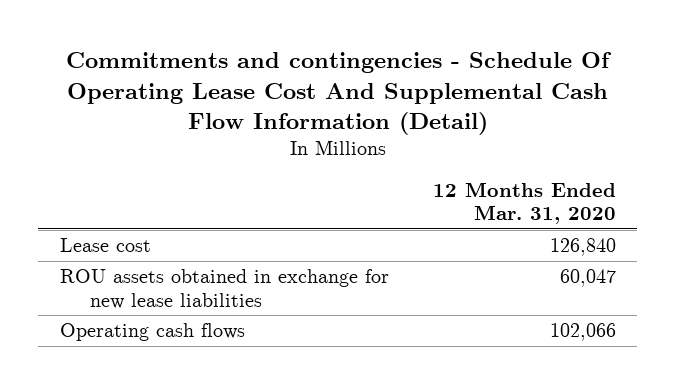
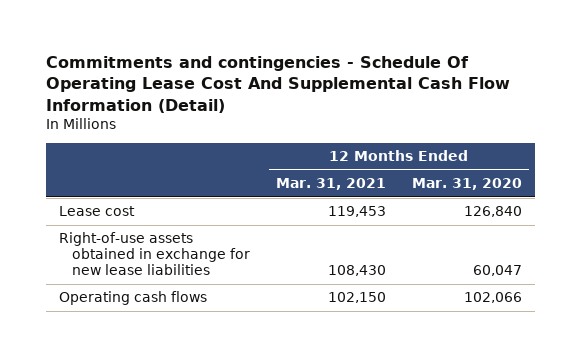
none -> [275,178,386,191] Mar. 31, 2021
[59,269,389,309] ROU assets obtained in exchange for new lease liabilities -> [59,232,250,276] Right-of-use assets obtained in exchange for new lease liabilities

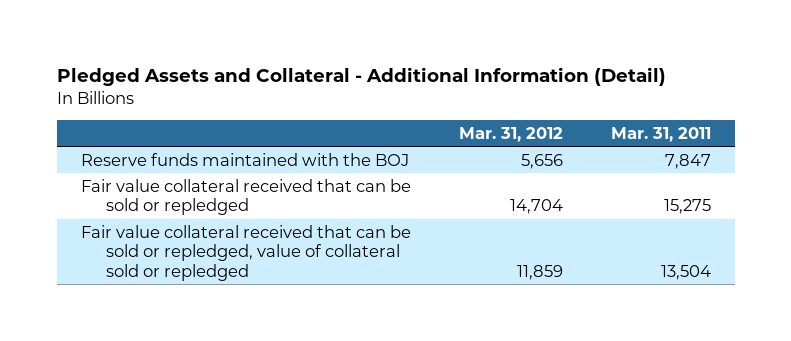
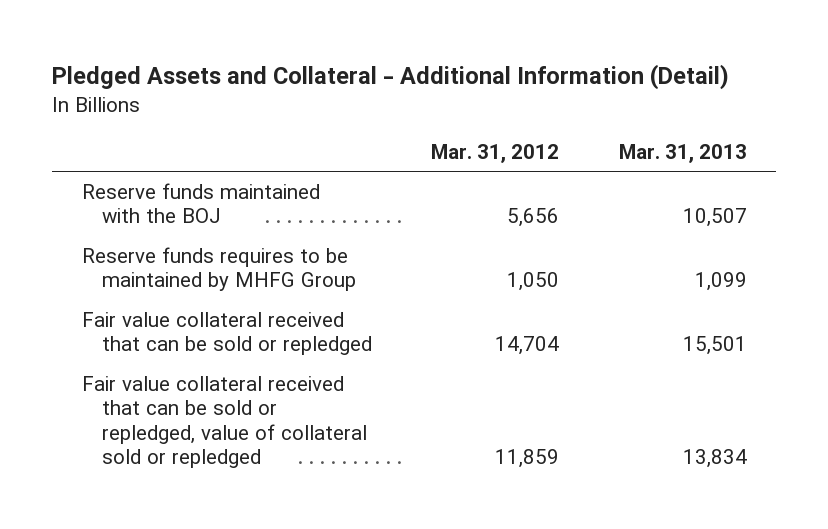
[610,126,711,142] Mar. 31, 2011 -> none
none -> [618,143,747,163] Mar. 31, 2013
none -> [81,246,357,292] Reserve funds requires to be maintained by MHFG Group

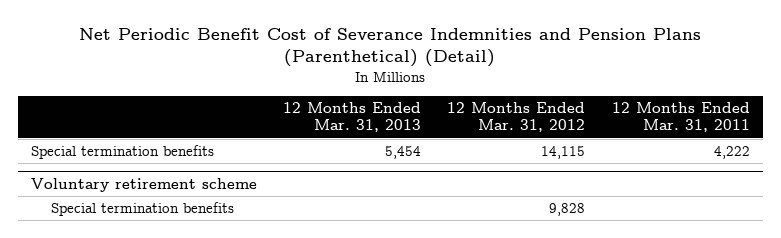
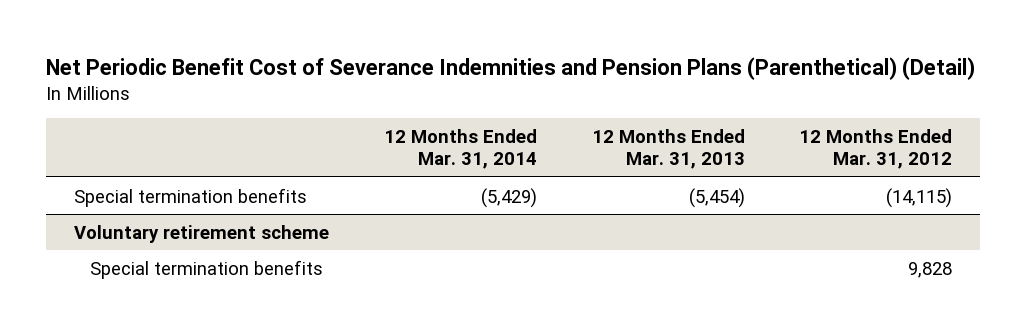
[611,102,750,133] 12 Months Ended Mar. 31, 2011 -> none
none -> [383,129,537,170] 12 Months Ended Mar. 31, 2014
[385,146,422,160] 5,454 -> [688,187,745,208] (5,454)
[541,146,586,160] 14,115 -> [886,187,953,208] (14,115)

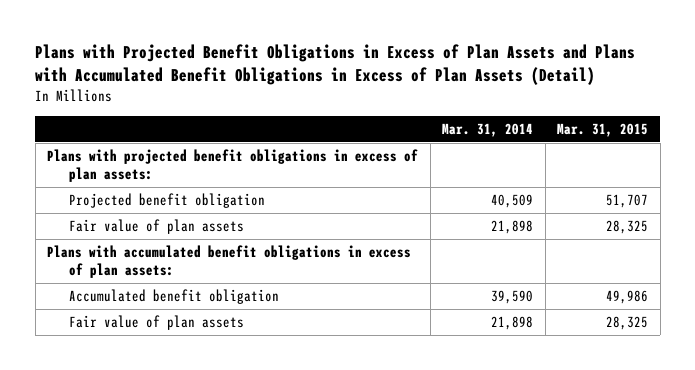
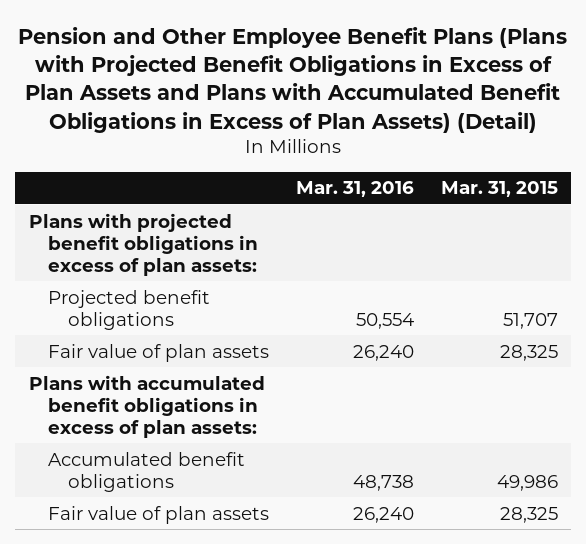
[35,44,636,85] Plans with Projected Benefit Obligations in Excess of Plan Assets and Plans with Accumulated Benefit Obligations in Excess of Plan Assets (Detail) -> [18,26,568,133] Pension and Other Employee Benefit Plans (Plans with Projected Benefit Obligations in Excess of Plan Assets and Plans with Accumulated Benefit Obligations in Excess of Plan Assets) (Detail)
[442,122,534,137] Mar. 31, 2014 -> none
none -> [296,181,415,198] Mar. 31, 2016
[69,193,266,209] Projected benefit obligation -> [48,289,211,330] Projected benefit obligations
[69,289,280,305] Accumulated benefit obligation -> [48,451,246,492] Accumulated benefit obligations

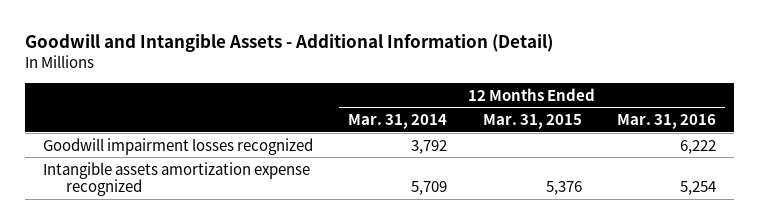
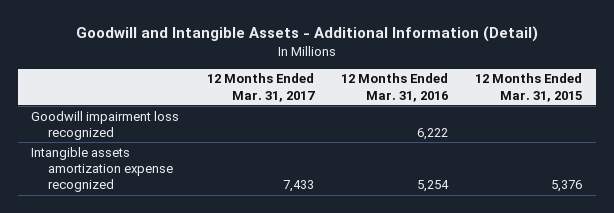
[348,114,448,130] Mar. 31, 2014 -> none
none -> [206,73,315,102] 12 Months Ended Mar. 31, 2017
[42,137,313,155] Goodwill impairment losses recognized -> [31,110,180,140] Goodwill impairment loss recognized

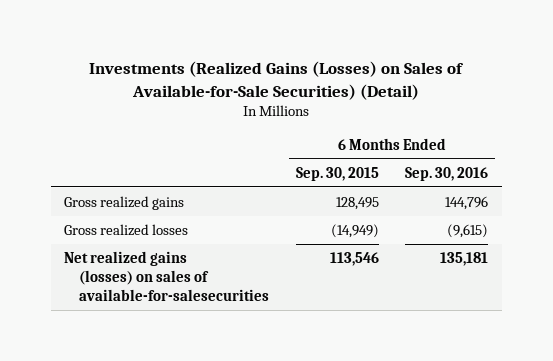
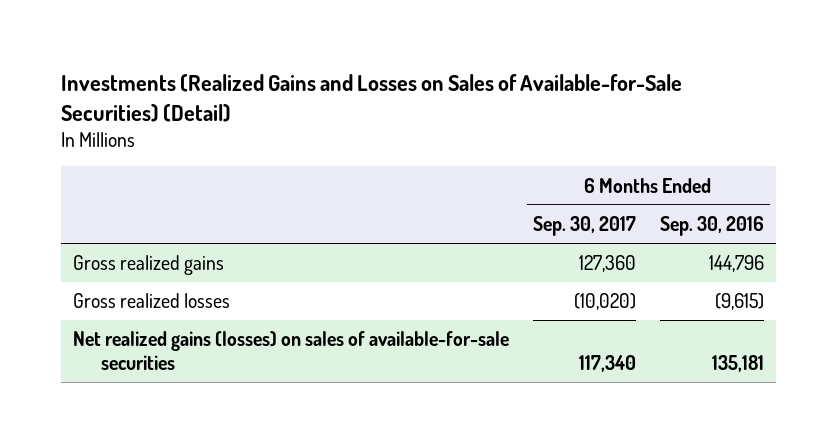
[89,60,465,100] Investments (Realized Gains (Losses) on Sales of Available-for-Sale Securities) (Detail) -> [61,74,683,123] Investments (Realized Gains and Losses on Sales of Available-for-Sale Securities) (Detail)
[295,166,379,181] Sep. 30, 2015 -> none
none -> [532,216,636,237] Sep. 30, 2017
[64,250,270,301] Net realized gains (losses) on sales of available-for-salesecurities -> [73,331,510,370] Net realized gains (losses) on sales of available-for-sale securities

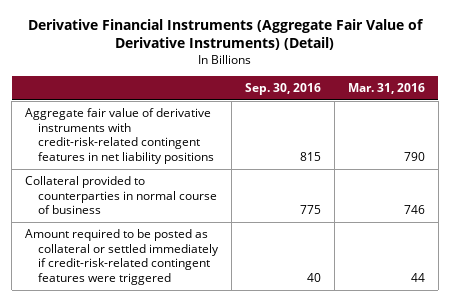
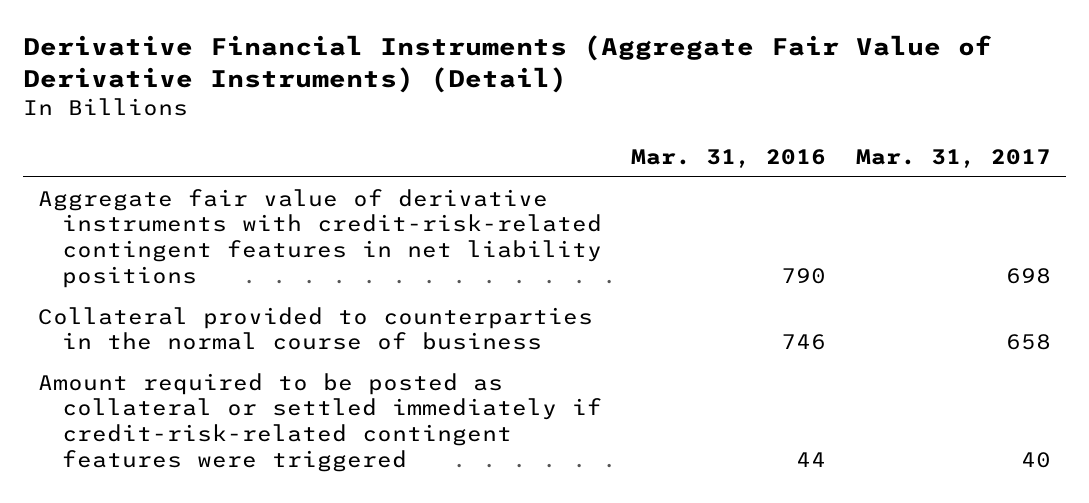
[244,83,321,96] Sep. 30, 2016 -> none
none -> [856,148,1052,168] Mar. 31, 2017
[25,175,217,215] Collateral provided to counterparties in normal course of business -> [37,306,593,351] Collateral provided to counterparties in the normal course of business

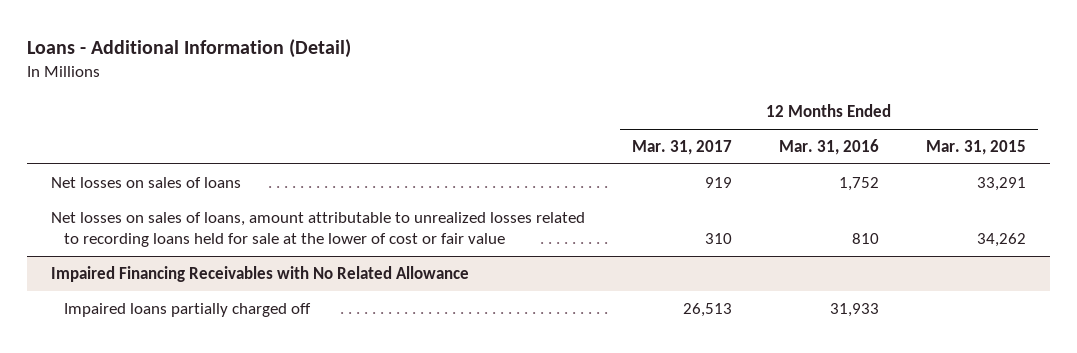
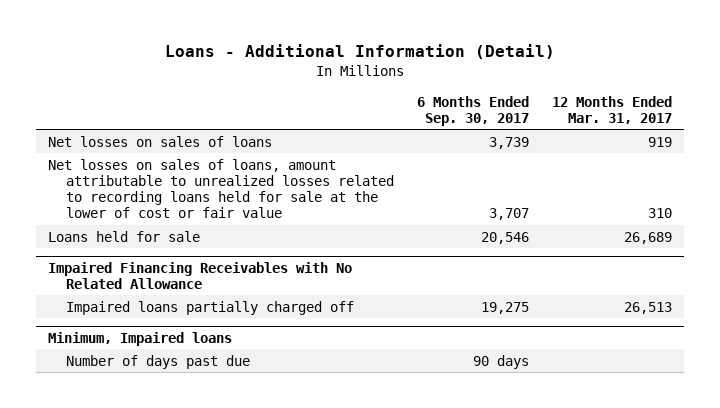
[779,138,880,155] Mar. 31, 2016 -> none
[926,139,1027,155] Mar. 31, 2015 -> none
none -> [417,95,530,126] 6 Months Ended Sep. 30, 2017
none -> [47,230,200,242] Loans held for sale
none -> [47,331,232,346] Minimum, Impaired loans
none -> [66,354,251,369] Number of days past due

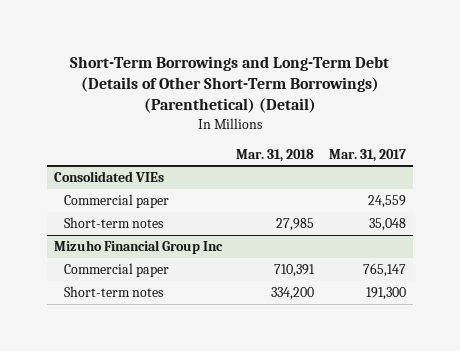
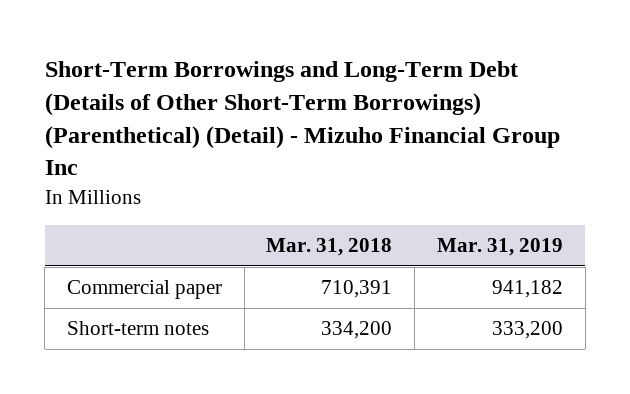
[69,56,389,114] Short-Term Borrowings and Long-Term Debt (Details of Other Short-Term Borrowings) (Parenthetical) (Detail) -> [44,61,560,176] Short-Term Borrowings and Long-Term Debt (Details of Other Short-Term Borrowings) (Parenthetical) (Detail) - Mizuho Financial Group Inc
[328,148,406,162] Mar. 31, 2017 -> none
none -> [436,238,563,257] Mar. 31, 2019
[54,171,165,183] Consolidated VIEs -> none
[63,194,169,209] Commercial paper -> none
[63,217,164,229] Short-term notes -> none
[54,240,224,255] Mizuho Financial Group Inc -> none

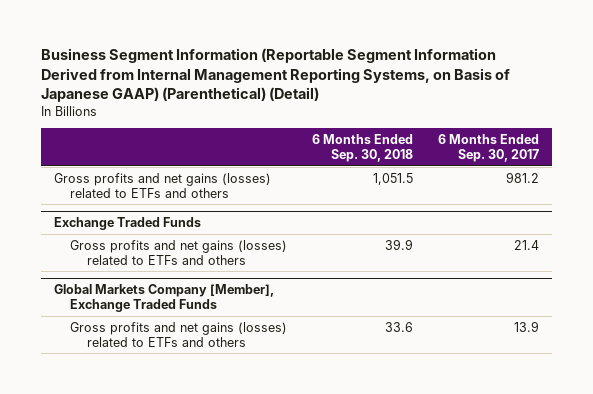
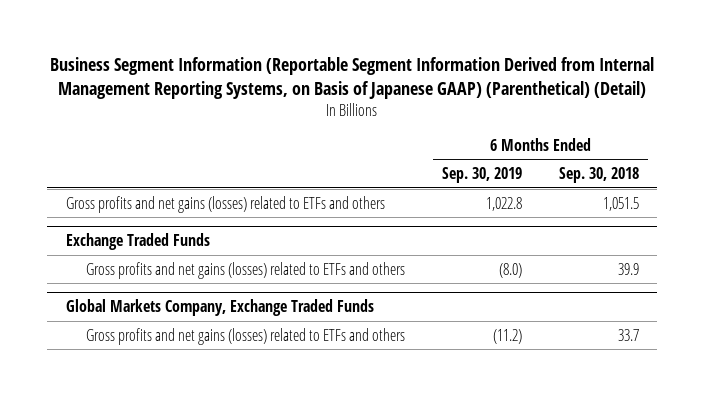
[438,134,540,163] 6 Months Ended Sep. 30, 2017 -> none
none -> [442,167,523,184] Sep. 30, 2019
[53,284,274,313] Global Markets Company [Member], Exchange Traded Funds -> [65,298,374,316] Global Markets Company, Exchange Traded Funds
[385,321,414,332] 33.6 -> [617,328,639,341] 33.7

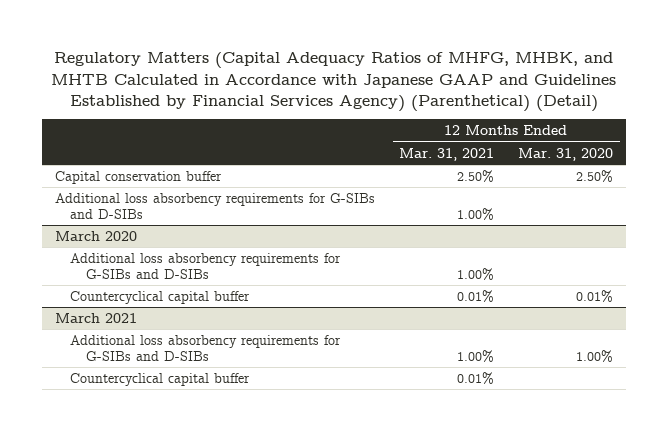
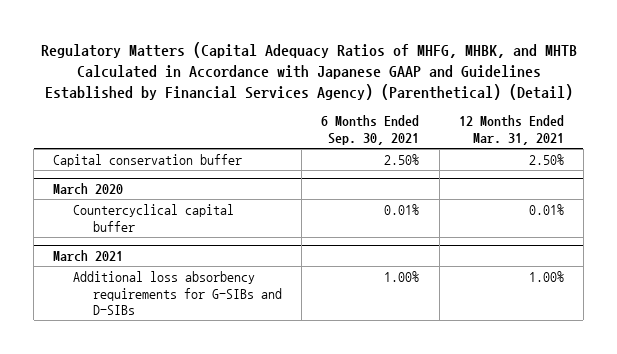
[518,147,614,161] Mar. 31, 2020 -> none
none -> [321,115,420,146] 6 Months Ended Sep. 30, 2021
[54,192,375,219] Additional loss absorbency requirements for G-SIBs and D-SIBs -> none
[70,252,342,279] Additional loss absorbency requirements for G-SIBs and D-SIBs -> none
[70,372,251,386] Countercyclical capital buffer -> none

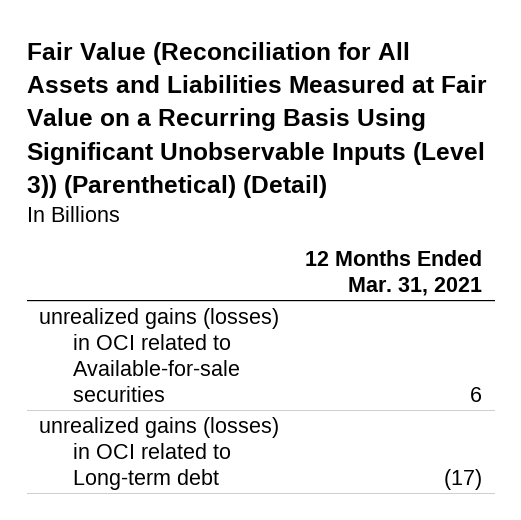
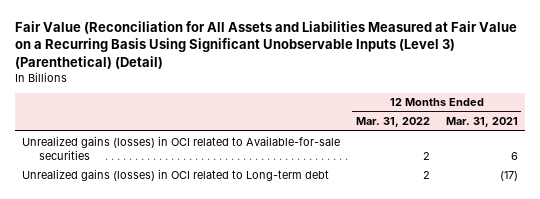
[26,41,487,198] Fair Value (Reconciliation for All Assets and Liabilities Measured at Fair Value on a Recurring Basis Using Significant Unobservable Inputs (Level 3)) (Parenthetical) (Detail) -> [14,20,517,69] Fair Value (Reconciliation for All Assets and Liabilities Measured at Fair Value on a Recurring Basis Using Significant Unobservable Inputs (Level 3) (Parenthetical) (Detail)
none -> [355,117,430,128] Mar. 31, 2022
[39,307,280,402] unrealized gains (losses) in OCI related to Available-for-sale securities -> [22,135,341,161] Unrealized gains (losses) in OCI related to Available-for-sale securities
[39,416,280,490] unrealized gains (losses) in OCI related to Long-term debt -> [22,168,330,181] Unrealized gains (losses) in OCI related to Long-term debt

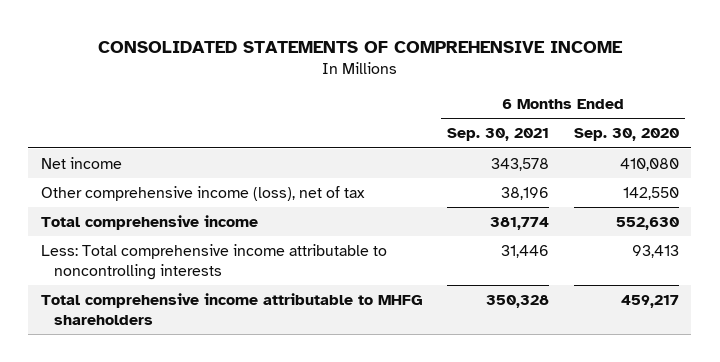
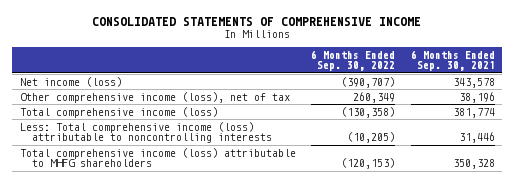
[573,128,679,142] Sep. 30, 2020 -> none
none -> [311,49,396,72] 6 Months Ended Sep. 30, 2022
[40,156,122,169] Net income -> [19,76,122,87] Net income (loss)
[40,214,258,230] Total comprehensive income -> [19,106,218,118] Total comprehensive income (loss)
[40,243,387,280] Less: Total comprehensive income attributable to noncontrolling interests -> [19,121,272,144] Less: Total comprehensive income (loss) attributable to noncontrolling interests
[40,292,423,325] Total comprehensive income attributable to MHFG shareholders -> [19,147,296,168] Total comprehensive income (loss) attributable to MHFG shareholders

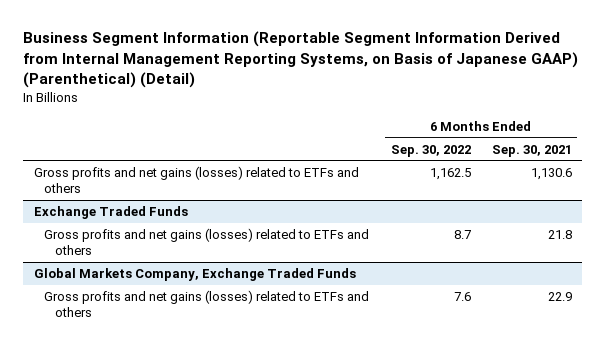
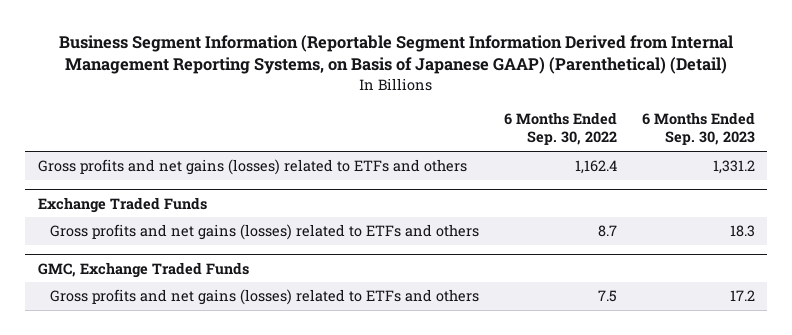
[491,144,572,157] Sep. 30, 2021 -> none
none -> [641,111,755,146] 6 Months Ended Sep. 30, 2023
[429,167,471,180] 1,162.5 -> [574,160,617,175] 1,162.4
[33,267,356,281] Global Markets Company, Exchange Traded Funds -> none
none -> [37,261,249,278] GMC, Exchange Traded Funds
[453,291,471,301] 7.6 -> [597,290,617,303] 7.5

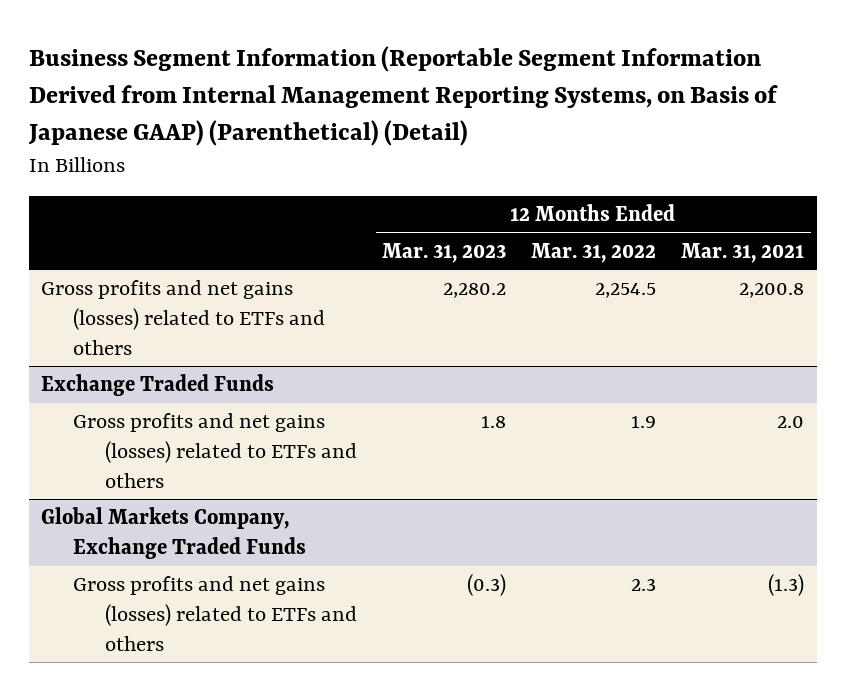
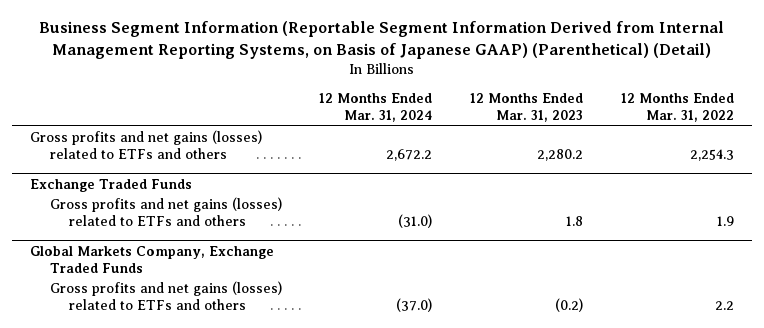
[681,242,805,263] Mar. 31, 2021 -> none
none -> [319,93,433,123] 12 Months Ended Mar. 31, 2024
[595,283,657,299] 2,254.5 -> [689,149,734,162] 2,254.3
[467,574,507,597] (0.3) -> [555,298,584,313] (0.2)
[631,578,657,592] 2.3 -> [714,301,734,311] 2.2

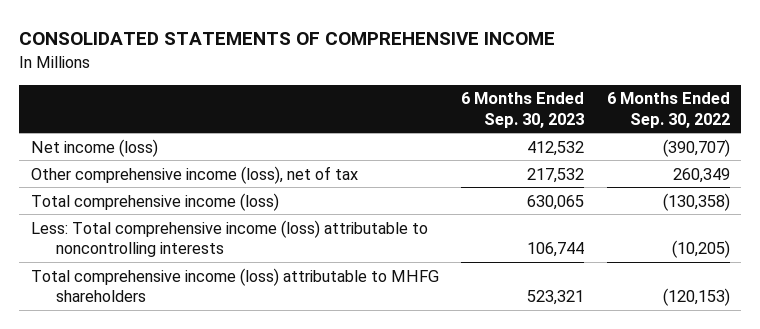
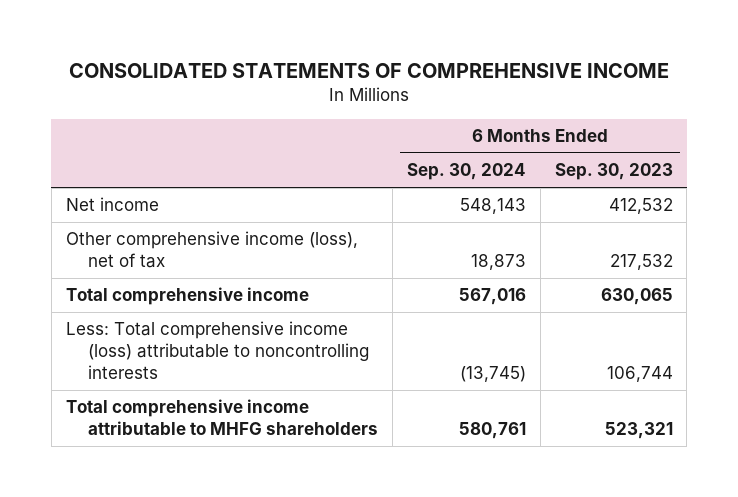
[606,92,730,128] 6 Months Ended Sep. 30, 2022 -> none
none -> [406,163,526,181] Sep. 30, 2024
[30,138,158,157] Net income (loss) -> [65,197,159,212] Net income
[30,192,279,211] Total comprehensive income (loss) -> [65,287,309,306] Total comprehensive income
[30,267,439,303] Total comprehensive income (loss) attributable to MHFG shareholders -> [65,399,379,436] Total comprehensive income attributable to MHFG shareholders

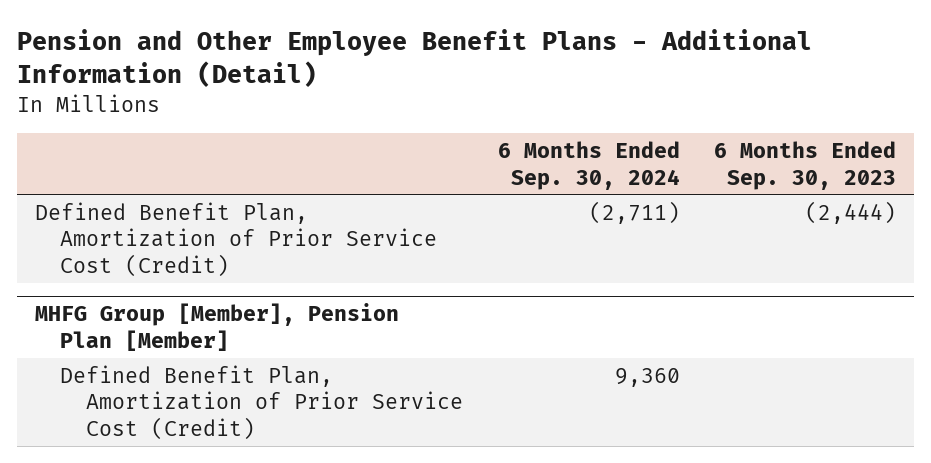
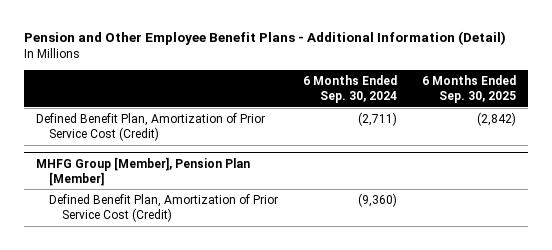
[714,140,897,190] 6 Months Ended Sep. 30, 2023 -> none
none -> [421,75,516,104] 6 Months Ended Sep. 30, 2025
[614,367,680,387] 9,360 -> [357,193,397,208] (9,360)

